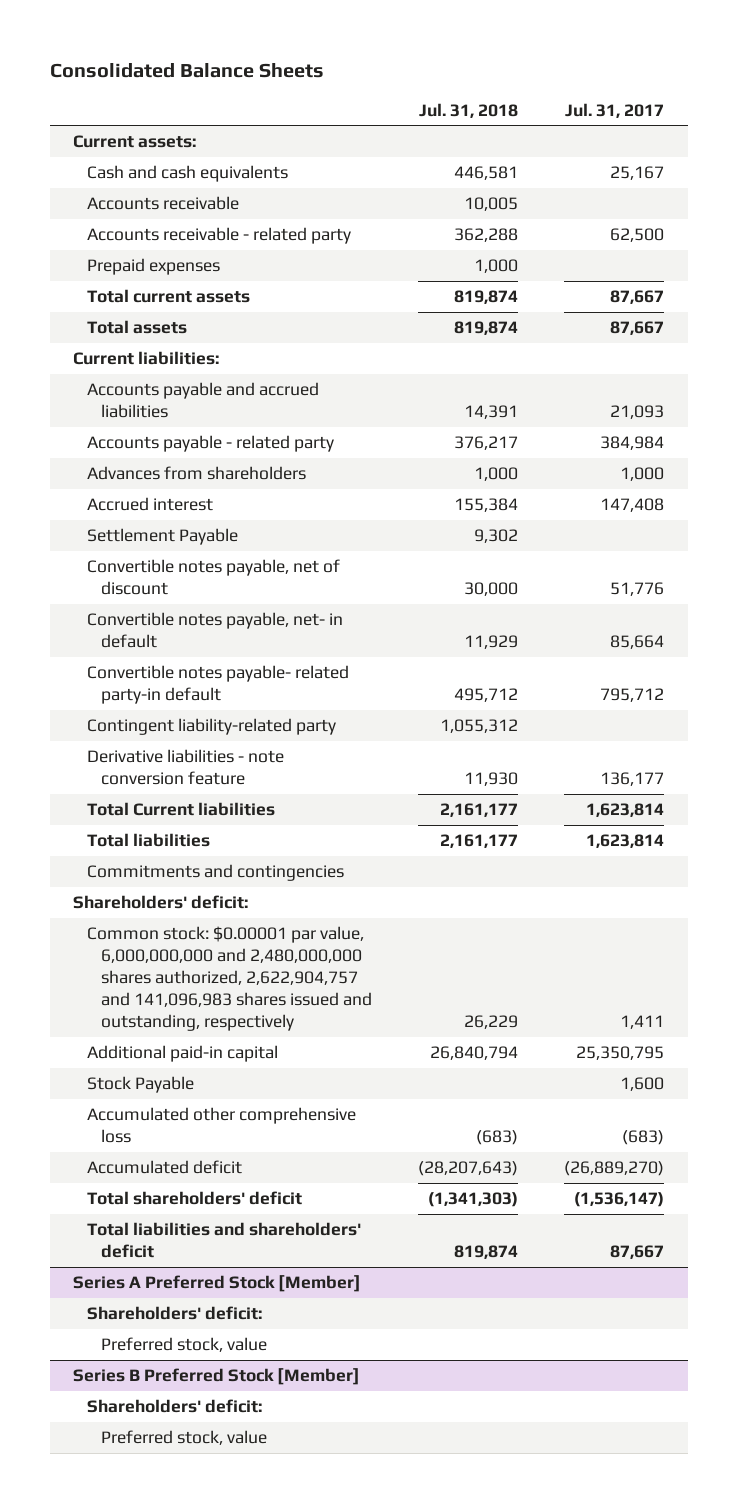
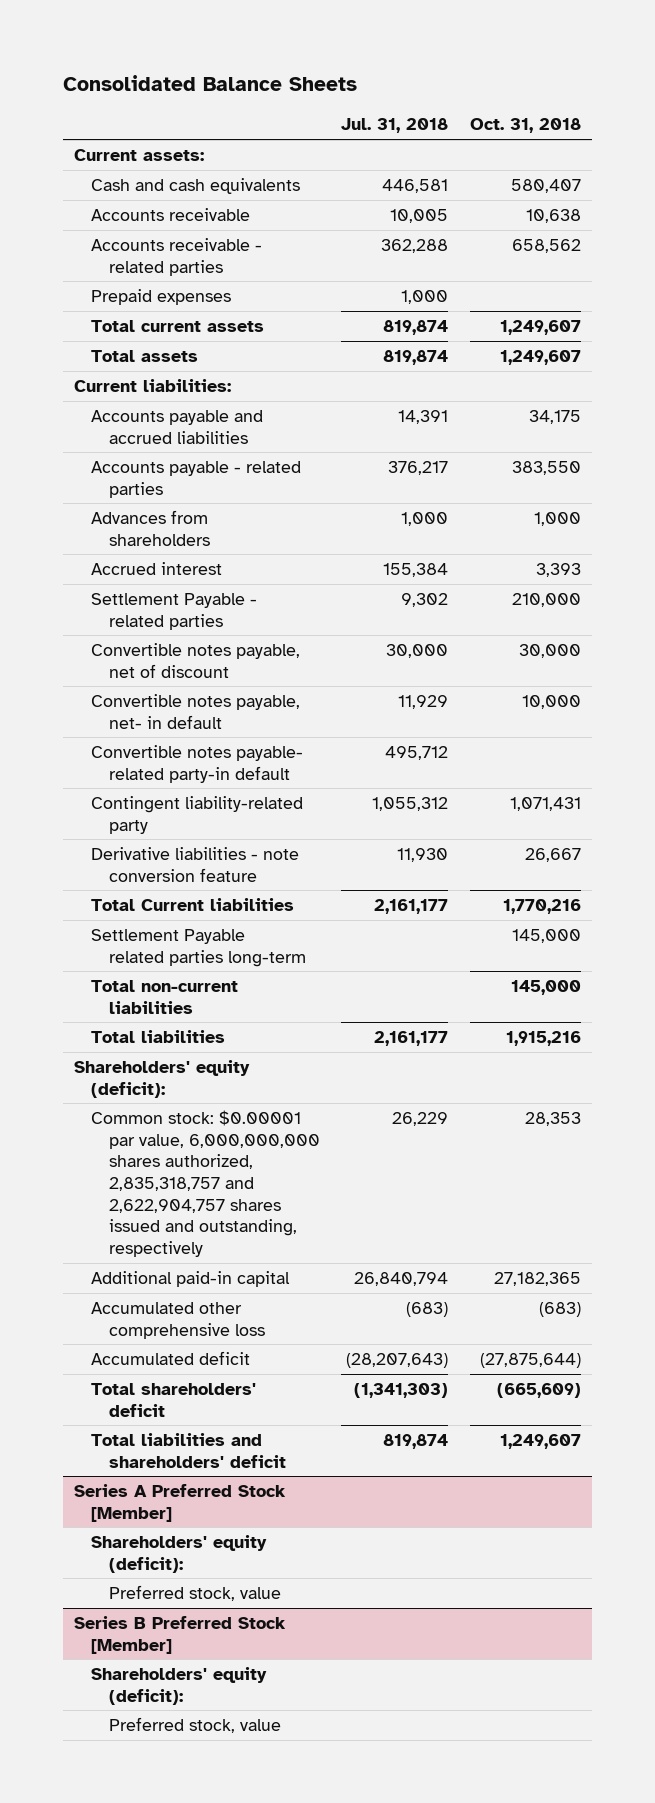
[565,102,665,118] Jul. 31, 2017 -> none
none -> [469,118,581,134] Oct. 31, 2018
[86,227,351,245] Accounts receivable - related party -> [91,238,263,276] Accounts receivable - related parties
[86,435,334,453] Accounts payable - related party -> [91,461,302,498] Accounts payable - related parties
[86,528,238,546] Settlement Payable -> [91,593,258,630] Settlement Payable - related parties
none -> [91,929,306,967] Settlement Payable related parties long-term
none -> [91,980,239,1014] Total non-current liabilities
[86,864,344,882] Commitments and contingencies -> none
[72,895,248,910] Shareholders' deficit: -> [73,1060,250,1098] Shareholders' equity (deficit):
[86,926,372,1032] Common stock: $0.00001 par value, 6,000,000,000 and 2,480,000,000 shares authorized, 2,622,904,757 and 141,096,983 shares issued and outstanding, respectively -> [91,1110,320,1258] Common stock: $0.00001 par value, 6,000,000,000 shares authorized, 2,835,318,757 and 2,622,904,757 shares issued and outstanding, respectively
[86,1076,194,1094] Stock Payable -> none
[86,1306,262,1321] Shareholders' deficit: -> [91,1535,268,1573] Shareholders' equity (deficit):
[86,1399,262,1414] Shareholders' deficit: -> [91,1667,268,1705] Shareholders' equity (deficit):

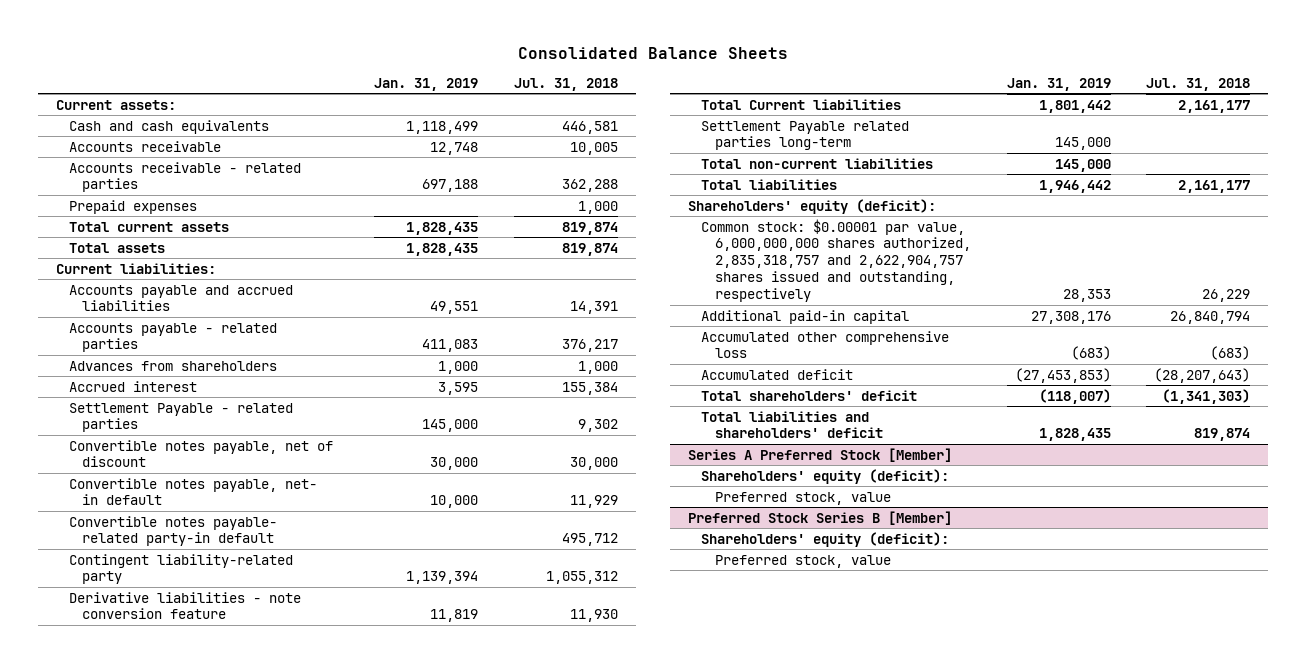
[469,118,581,134] Oct. 31, 2018 -> none
none -> [374,77,479,91] Jan. 31, 2019
[73,1616,286,1654] Series B Preferred Stock [Member] -> [687,510,952,525] Preferred Stock Series B [Member]

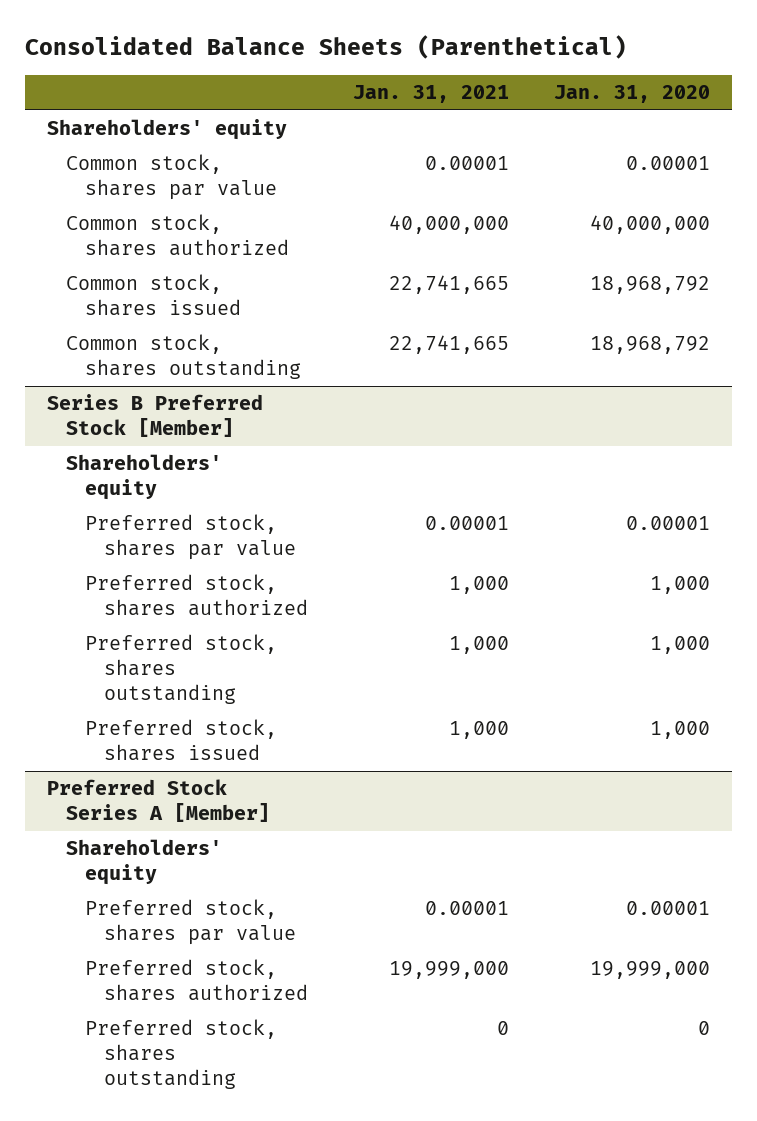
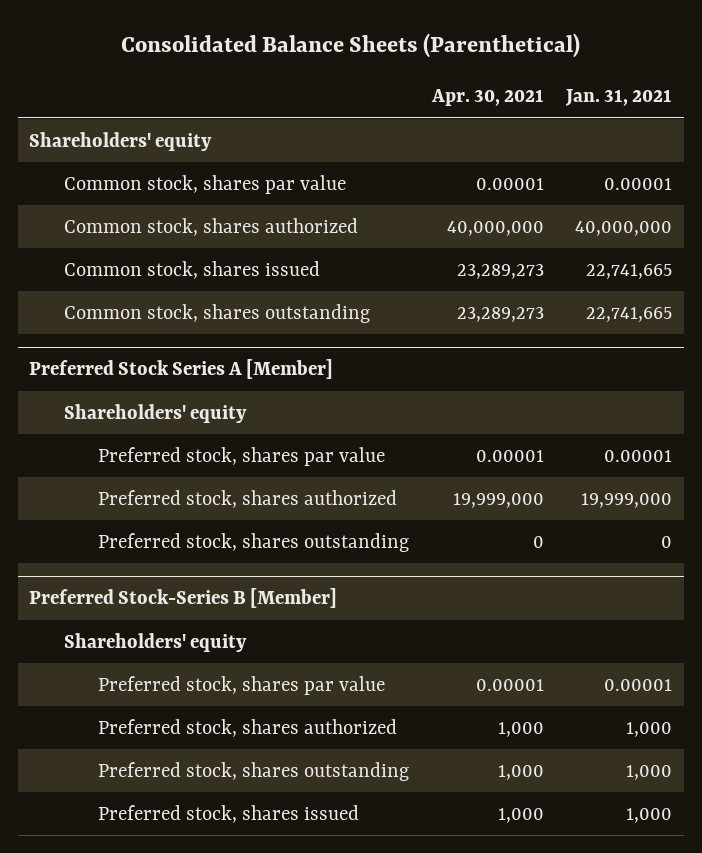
[553,85,710,104] Jan. 31, 2020 -> none
none -> [430,89,544,107] Apr. 30, 2021
[47,394,264,438] Series B Preferred Stock [Member] -> none
[66,454,223,501] Shareholders' equity -> none
[85,514,297,561] Preferred stock, shares par value -> none
[85,574,309,617] Preferred stock, shares authorized -> none
[85,634,278,705] Preferred stock, shares outstanding -> none
[85,719,278,762] Preferred stock, shares issued -> none
none -> [29,588,338,609] Preferred Stock-Series B [Member]
none -> [63,632,247,652] Shareholders' equity
none -> [97,675,385,695] Preferred stock, shares par value
none -> [97,718,397,737] Preferred stock, shares authorized
none -> [97,761,409,781] Preferred stock, shares outstanding
none -> [97,804,359,823] Preferred stock, shares issued

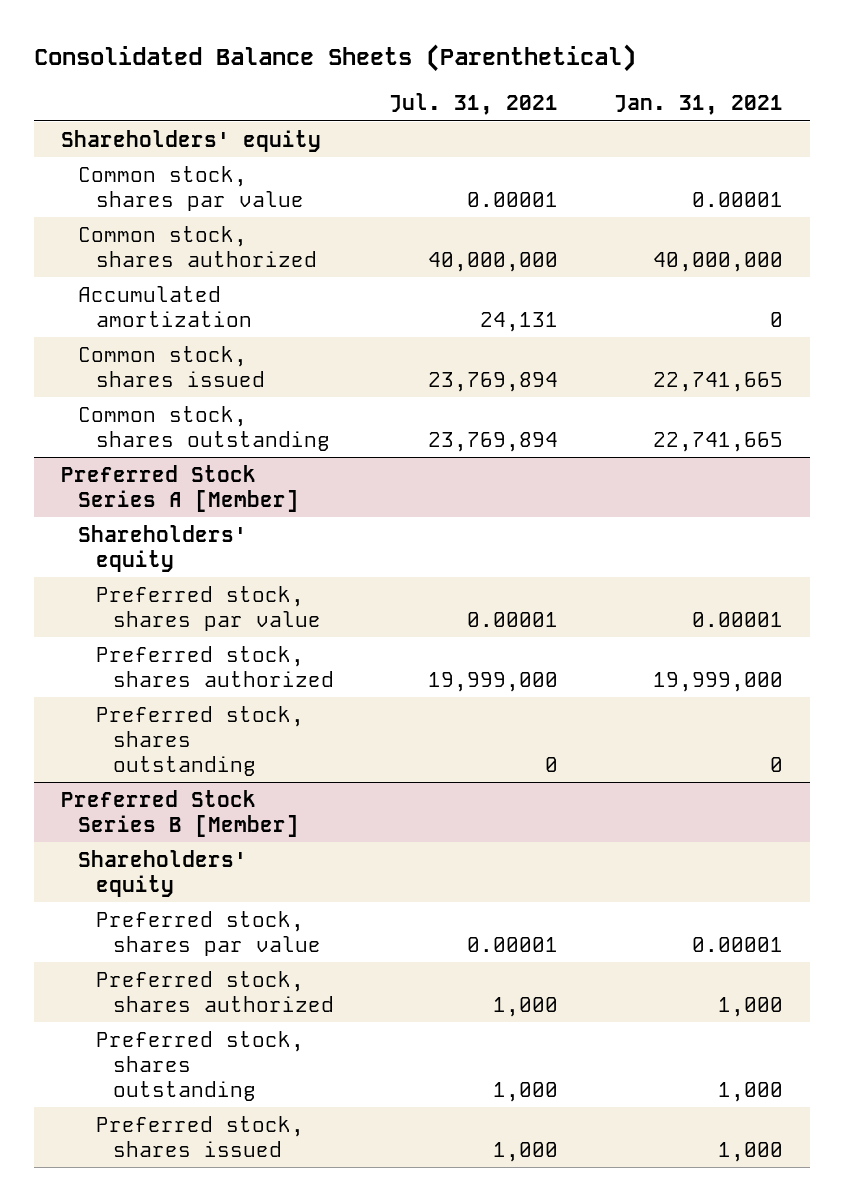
[430,89,544,107] Apr. 30, 2021 -> none
none -> [389,93,559,116] Jul. 31, 2021
none -> [78,285,252,327] Accumulated amortization
[29,588,338,609] Preferred Stock-Series B [Member] -> [61,789,300,837] Preferred Stock Series B [Member]

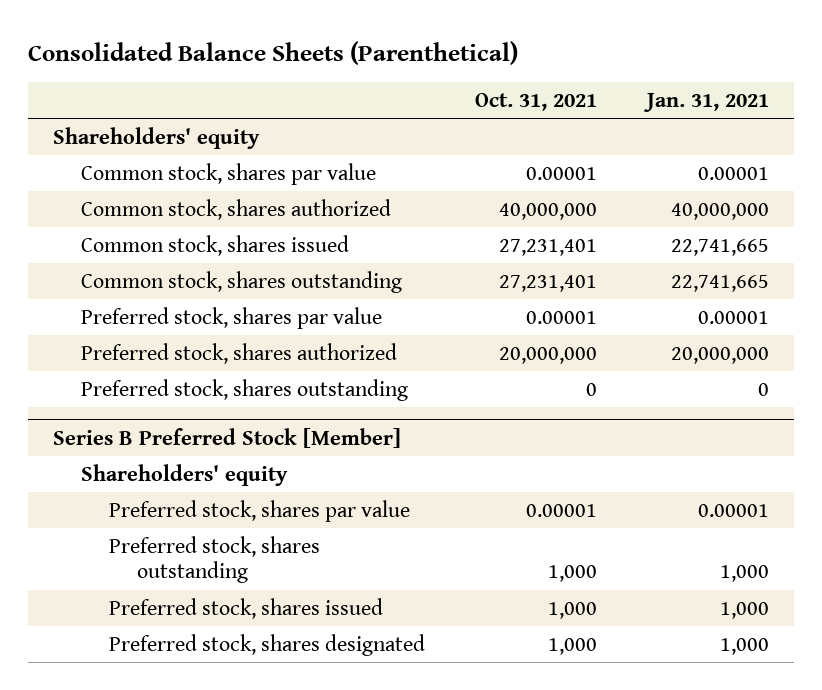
[389,93,559,116] Jul. 31, 2021 -> none
none -> [474,92,597,111] Oct. 31, 2021
[78,285,252,327] Accumulated amortization -> none
[61,464,300,512] Preferred Stock Series A [Member] -> none
[78,524,248,572] Shareholders' equity -> none
[652,671,783,692] 19,999,000 -> [670,346,769,364] 20,000,000
[61,789,300,837] Preferred Stock Series B [Member] -> [52,427,401,448] Series B Preferred Stock [Member]
[95,970,334,1012] Preferred stock, shares authorized -> none
none -> [108,633,425,656] Preferred stock, shares designated

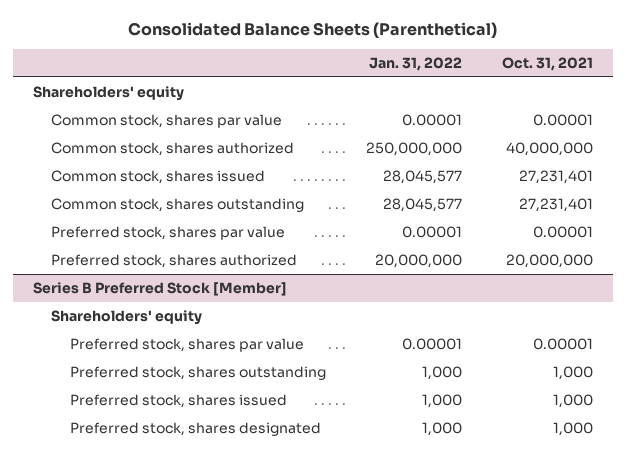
[642,92,769,112] Jan. 31, 2021 -> none
none -> [368,56,462,71] Jan. 31, 2022
[80,378,408,401] Preferred stock, shares outstanding -> none

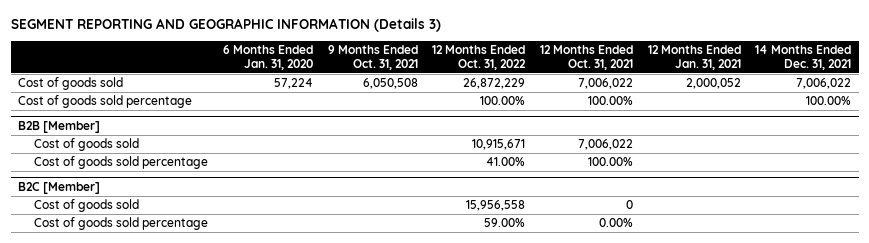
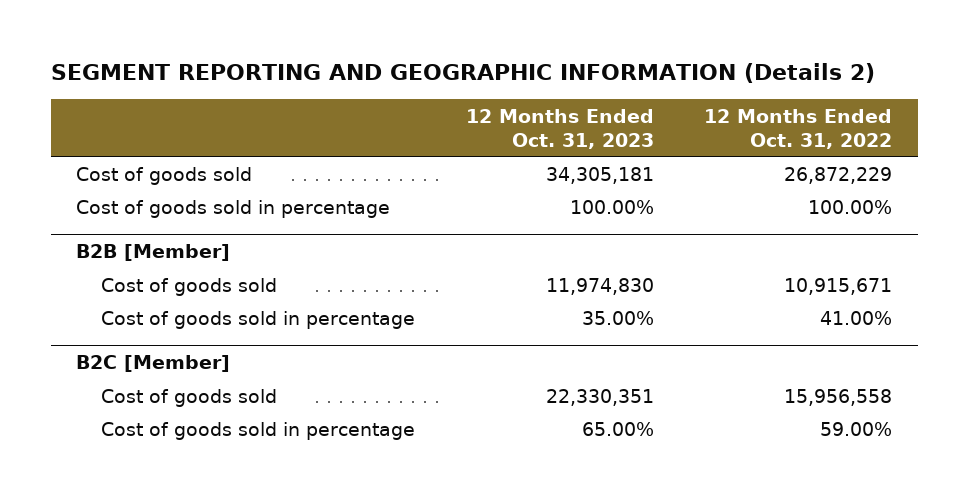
[10,17,441,32] SEGMENT REPORTING AND GEOGRAPHIC INFORMATION (Details 3) -> [50,63,875,84] SEGMENT REPORTING AND GEOGRAPHIC INFORMATION (Details 2)
[222,44,313,70] 6 Months Ended Jan. 31, 2020 -> none
[327,44,418,70] 9 Months Ended Oct. 31, 2021 -> none
[540,44,634,70] 12 Months Ended Oct. 31, 2021 -> none
[647,44,741,70] 12 Months Ended Jan. 31, 2021 -> none
[755,44,852,70] 14 Months Ended Dec. 31, 2021 -> none
none -> [465,108,654,149] 12 Months Ended Oct. 31, 2023
[17,95,192,109] Cost of goods sold percentage -> [76,199,391,218] Cost of goods sold in percentage
[34,156,209,170] Cost of goods sold percentage -> [100,310,415,329] Cost of goods sold in percentage
[34,217,209,231] Cost of goods sold percentage -> [100,421,415,440] Cost of goods sold in percentage

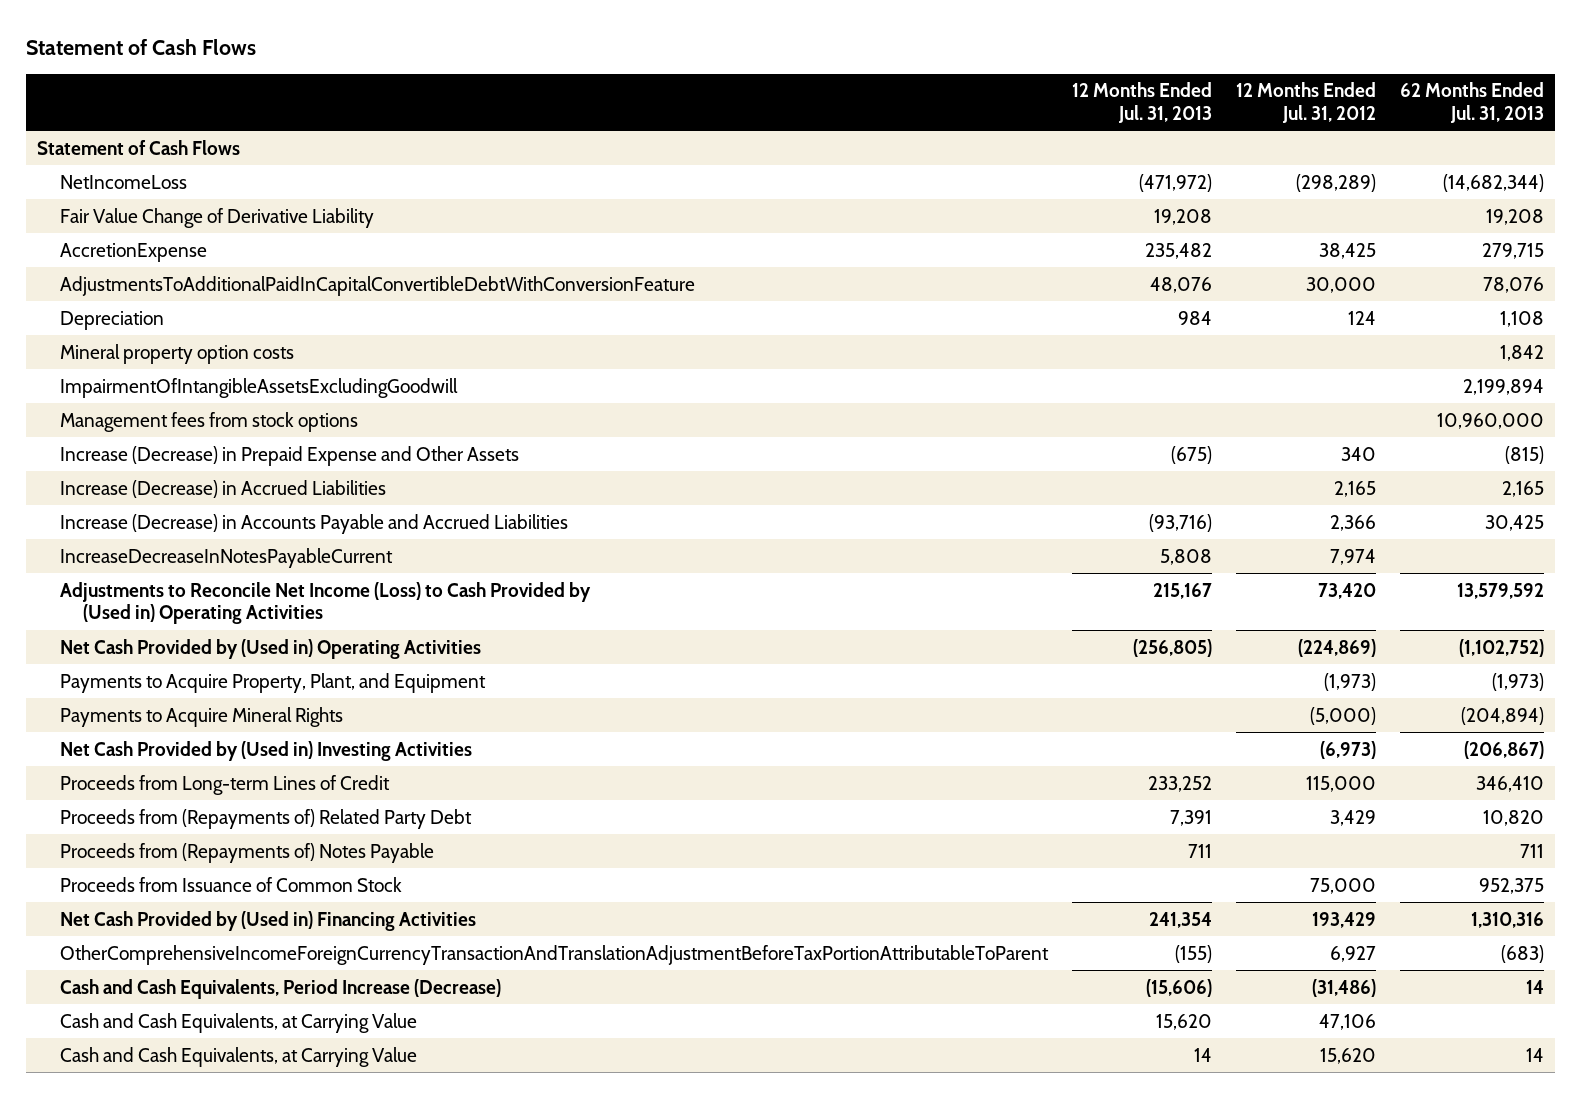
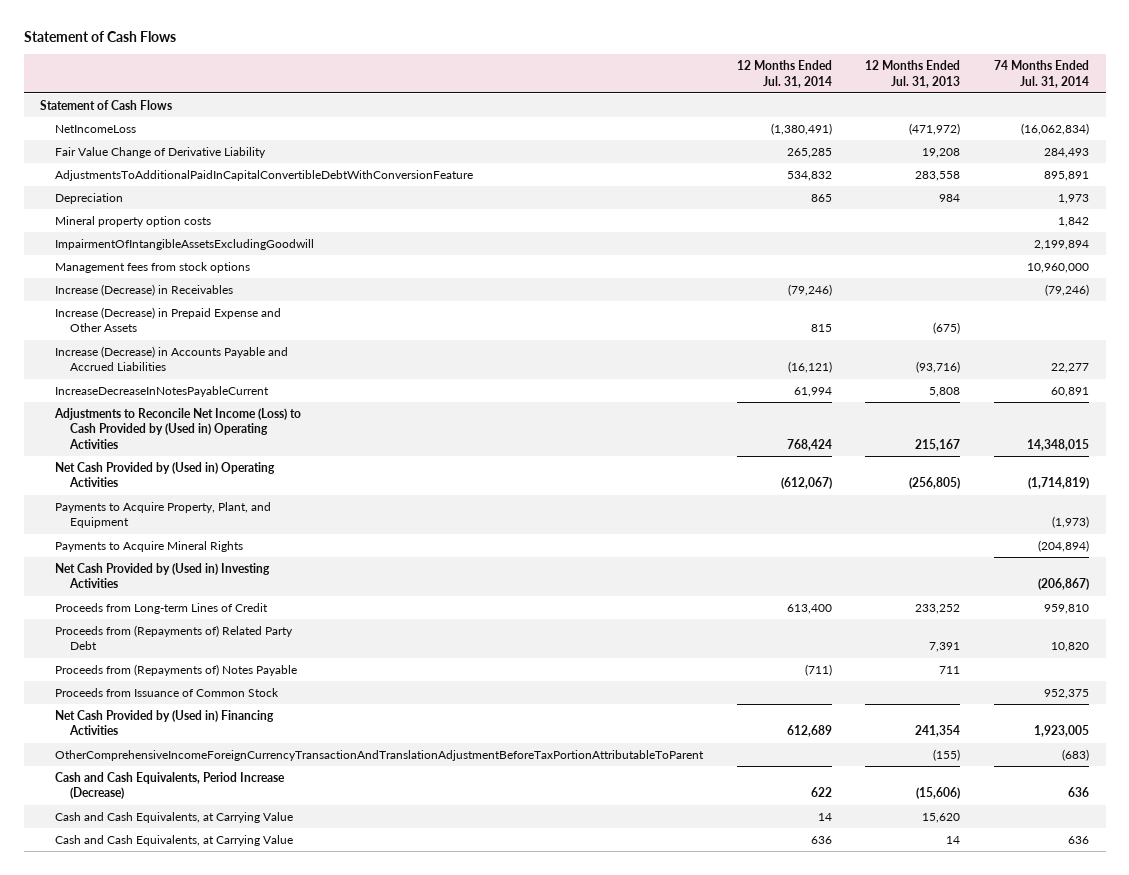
[1235,82,1376,123] 12 Months Ended Jul. 31, 2012 -> none
[1399,82,1544,123] 62 Months Ended Jul. 31, 2013 -> none
none -> [736,59,832,88] 12 Months Ended Jul. 31, 2014
none -> [993,59,1089,88] 74 Months Ended Jul. 31, 2014
[60,242,208,262] AccretionExpense -> none
[1149,276,1212,293] 48,076 -> [915,170,961,181] 283,558
none -> [54,283,233,296] Increase (Decrease) in Receivables
[60,479,387,498] Increase (Decrease) in Accrued Liabilities -> none

